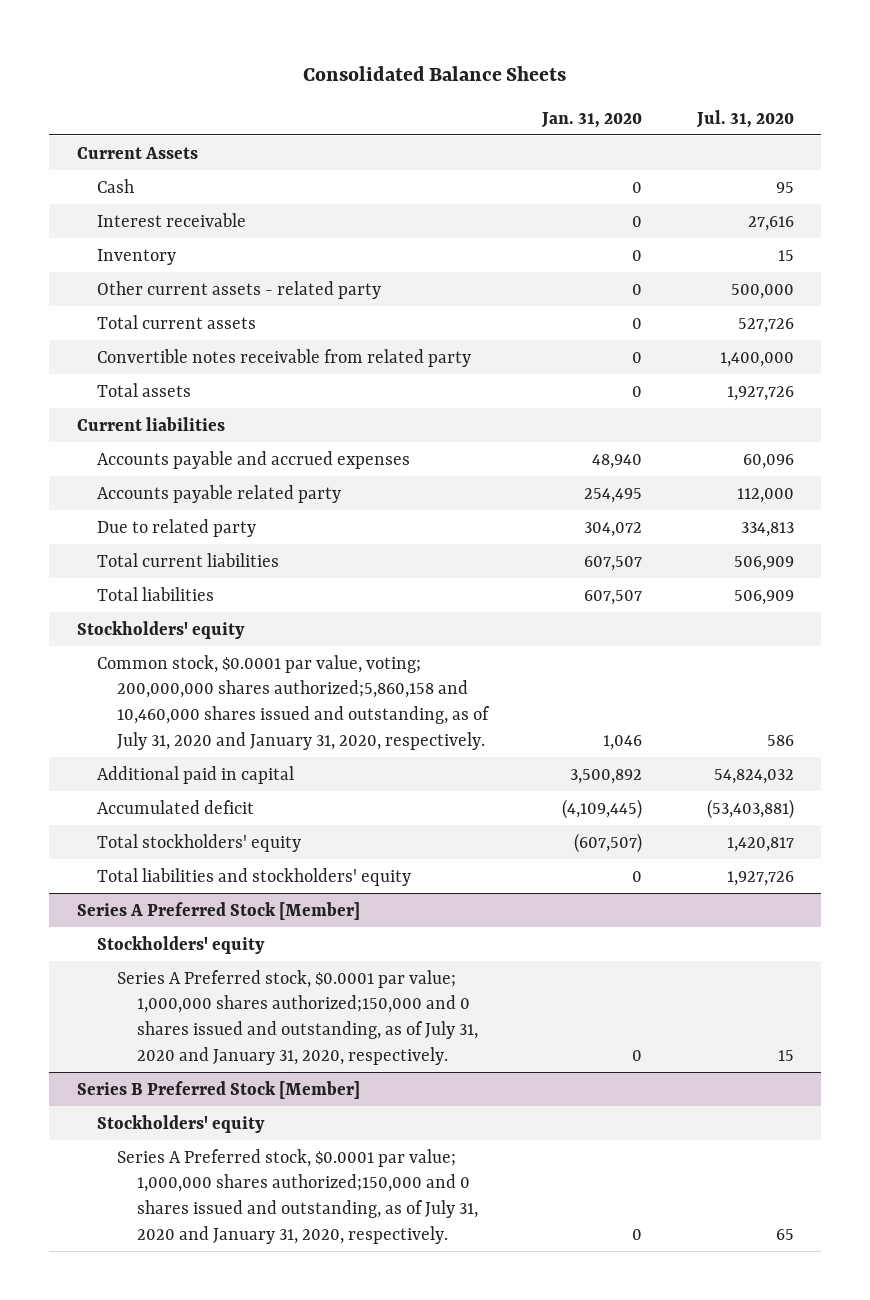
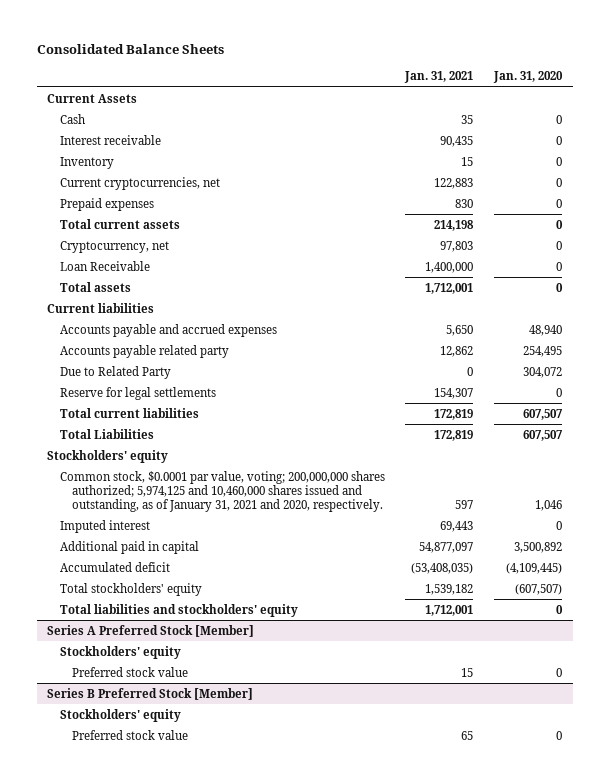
[695,109,794,128] Jul. 31, 2020 -> none
none -> [404,71,474,84] Jan. 31, 2021
[96,280,381,299] Other current assets - related party -> none
none -> [59,176,220,190] Current cryptocurrencies, net
none -> [59,197,154,211] Prepaid expenses
[96,348,471,367] Convertible notes receivable from related party -> none
none -> [59,240,169,253] Cryptocurrency, net
none -> [59,260,150,271] Loan Receivable
[96,518,256,537] Due to related party -> [59,365,171,379] Due to Related Party
none -> [59,386,216,400] Reserve for legal settlements
[96,586,214,601] Total liabilities -> [59,428,154,439] Total Liabilities
[96,654,491,750] Common stock, $0.0001 par value, voting; 200,000,000 shares authorized;5,860,158 and 10,460,000 shares issued and outstanding, as of July 31, 2020 and January 31, 2020, respectively. -> [59,470,385,512] Common stock, $0.0001 par value, voting; 200,000,000 shares authorized; 5,974,125 and 10,460,000 shares issued and outstanding, as of January 31, 2021 and 2020, respectively.
none -> [59,519,150,533] Imputed interest
[117,969,479,1065] Series A Preferred stock, $0.0001 par value; 1,000,000 shares authorized;150,000 and 0 shares issued and outstanding, as of July 31, 2020 and January 31, 2020, respectively. -> [71,666,188,677] Preferred stock value
[117,1148,479,1244] Series A Preferred stock, $0.0001 par value; 1,000,000 shares authorized;150,000 and 0 shares issued and outstanding, as of July 31, 2020 and January 31, 2020, respectively. -> [71,729,188,740] Preferred stock value

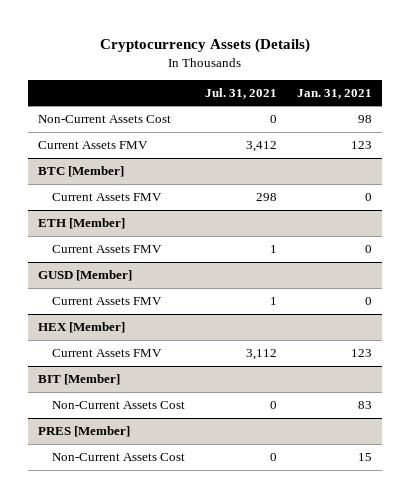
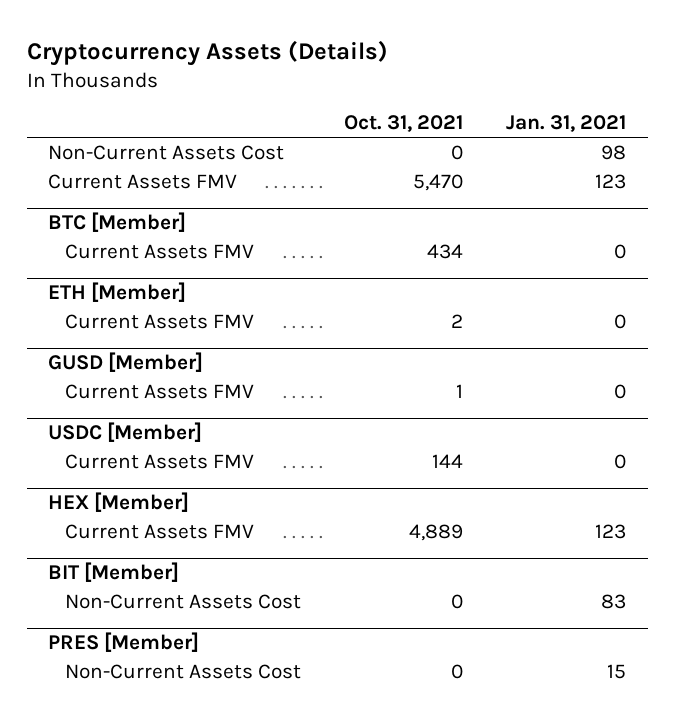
[204,87,277,99] Jul. 31, 2021 -> none
none -> [344,115,464,133] Oct. 31, 2021
none -> [48,422,203,443] USDC [Member]
none -> [65,454,255,470] Current Assets FMV

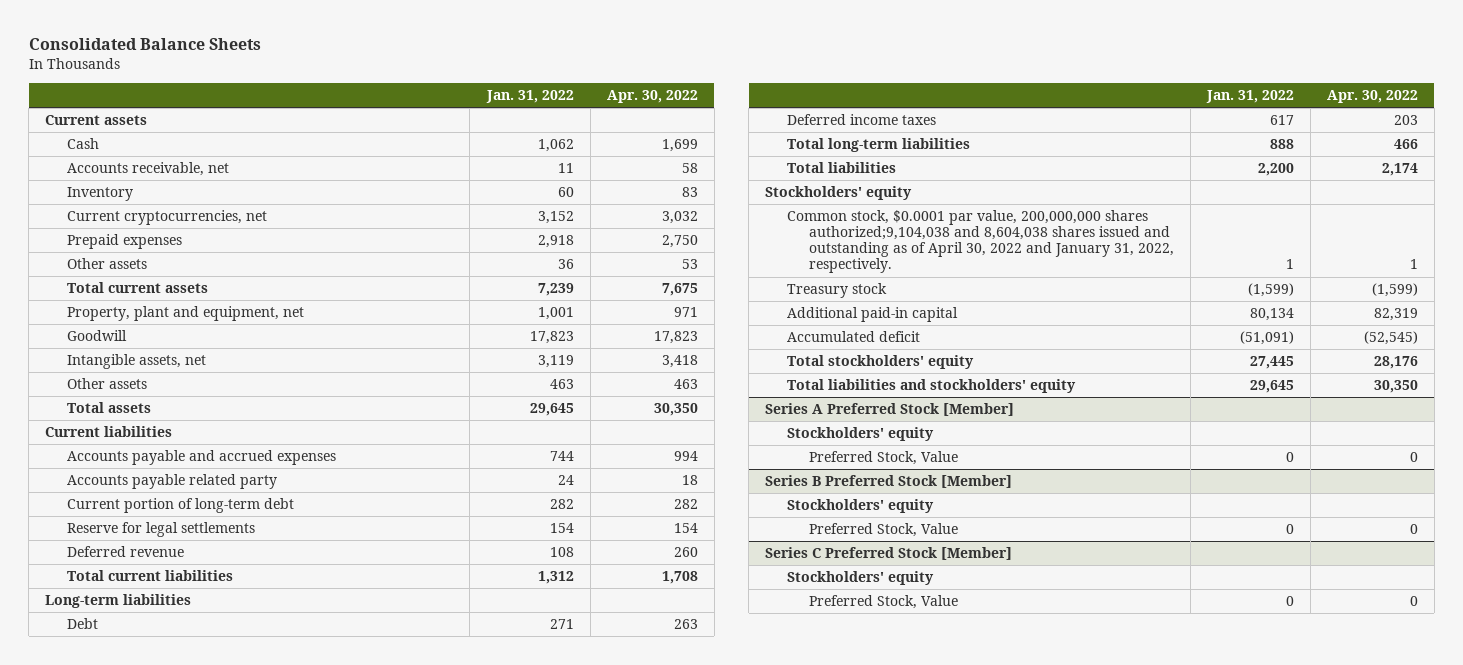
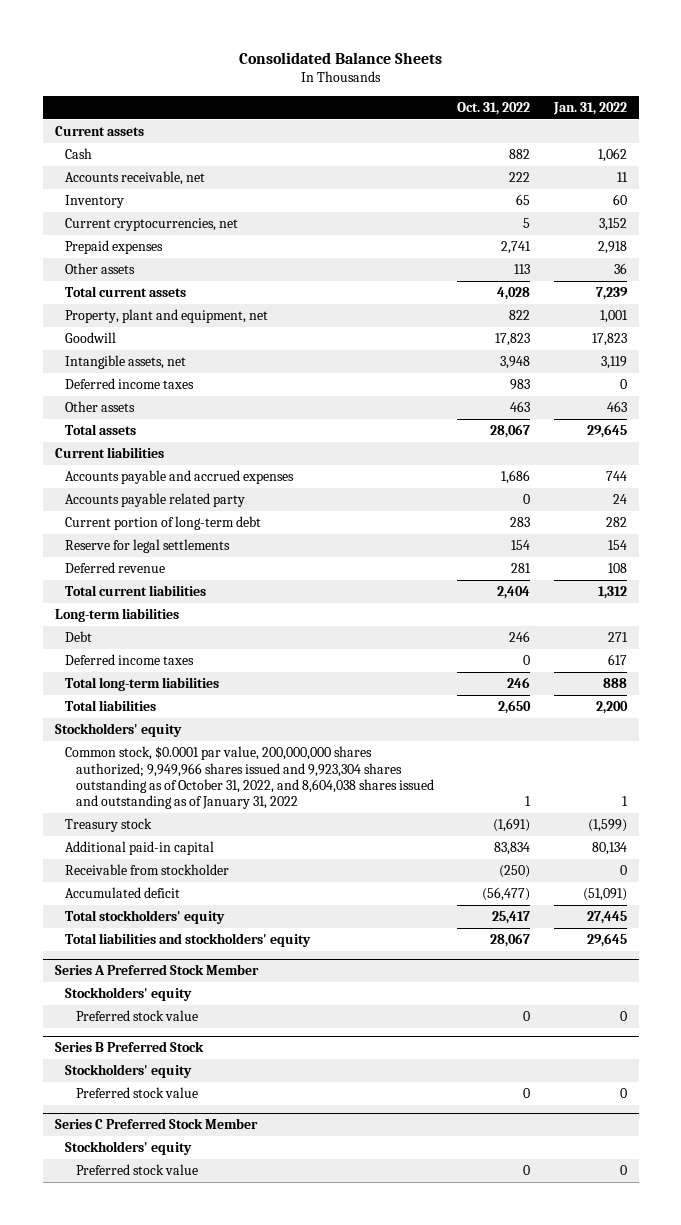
[606,89,698,103] Apr. 30, 2022 -> none
none -> [457,101,531,115] Oct. 31, 2022
none -> [65,378,195,390] Deferred income taxes
[787,210,1174,274] Common stock, $0.0001 par value, 200,000,000 shares authorized;9,104,038 and 8,604,038 shares issued and outstanding as of April 30, 2022 and January 31, 2022, respectively. -> [65,746,434,810] Common stock, $0.0001 par value, 200,000,000 shares authorized; 9,949,966 shares issued and 9,923,304 shares outstanding as of October 31, 2022, and 8,604,038 shares issued and outstanding as of January 31, 2022
none -> [65,864,230,876] Receivable from stockholder
[765,403,1015,417] Series A Preferred Stock [Member] -> [54,964,259,976] Series A Preferred Stock Member
[808,451,958,466] Preferred Stock, Value -> [75,1010,198,1022] Preferred stock value
[765,475,1013,489] Series B Preferred Stock [Member] -> [54,1041,204,1053] Series B Preferred Stock
[808,523,958,538] Preferred Stock, Value -> [75,1087,198,1099] Preferred stock value
[765,547,1013,561] Series C Preferred Stock [Member] -> [54,1118,258,1130] Series C Preferred Stock Member
[808,595,958,610] Preferred Stock, Value -> [75,1164,198,1176] Preferred stock value

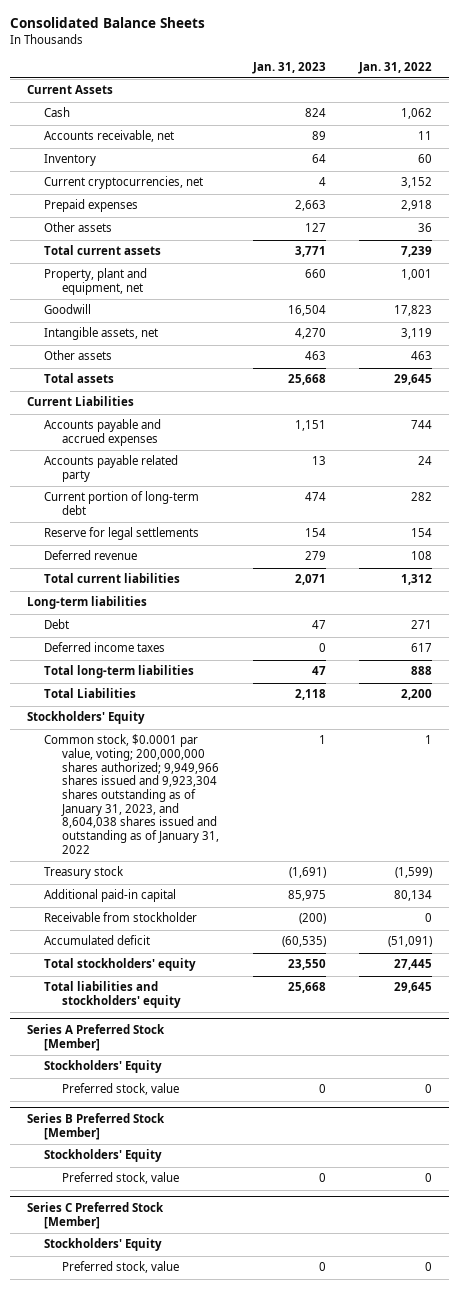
[457,101,531,115] Oct. 31, 2022 -> none
none -> [251,61,326,74] Jan. 31, 2023
[54,126,144,137] Current assets -> [26,85,113,95] Current Assets
[65,378,195,390] Deferred income taxes -> none
[54,447,164,459] Current liabilities -> [26,396,134,407] Current Liabilities
[65,700,157,712] Total liabilities -> [44,688,137,699] Total Liabilities
[54,723,182,738] Stockholders' equity -> [26,711,145,725] Stockholders' Equity
[65,746,434,810] Common stock, $0.0001 par value, 200,000,000 shares authorized; 9,949,966 shares issued and 9,923,304 shares outstanding as of October 31, 2022, and 8,604,038 shares issued and outstanding as of January 31, 2022 -> [44,734,220,854] Common stock, $0.0001 par value, voting; 200,000,000 shares authorized; 9,949,966 shares issued and 9,923,304 shares outstanding as of January 31, 2023, and 8,604,038 shares issued and outstanding as of January 31, 2022
[54,964,259,976] Series A Preferred Stock Member -> [26,1024,165,1051] Series A Preferred Stock [Member]
[65,987,193,1002] Stockholders' equity -> [44,1060,163,1074] Stockholders' Equity
[75,1010,198,1022] Preferred stock value -> [62,1083,180,1096] Preferred stock, value
[54,1041,204,1053] Series B Preferred Stock -> [26,1113,165,1140] Series B Preferred Stock [Member]
[65,1064,193,1079] Stockholders' equity -> [44,1149,163,1163] Stockholders' Equity
[75,1087,198,1099] Preferred stock value -> [62,1172,180,1185] Preferred stock, value
[54,1118,258,1130] Series C Preferred Stock Member -> [26,1202,164,1229] Series C Preferred Stock [Member]
[65,1141,193,1156] Stockholders' equity -> [44,1238,163,1252] Stockholders' Equity
[75,1164,198,1176] Preferred stock value -> [62,1261,180,1274] Preferred stock, value

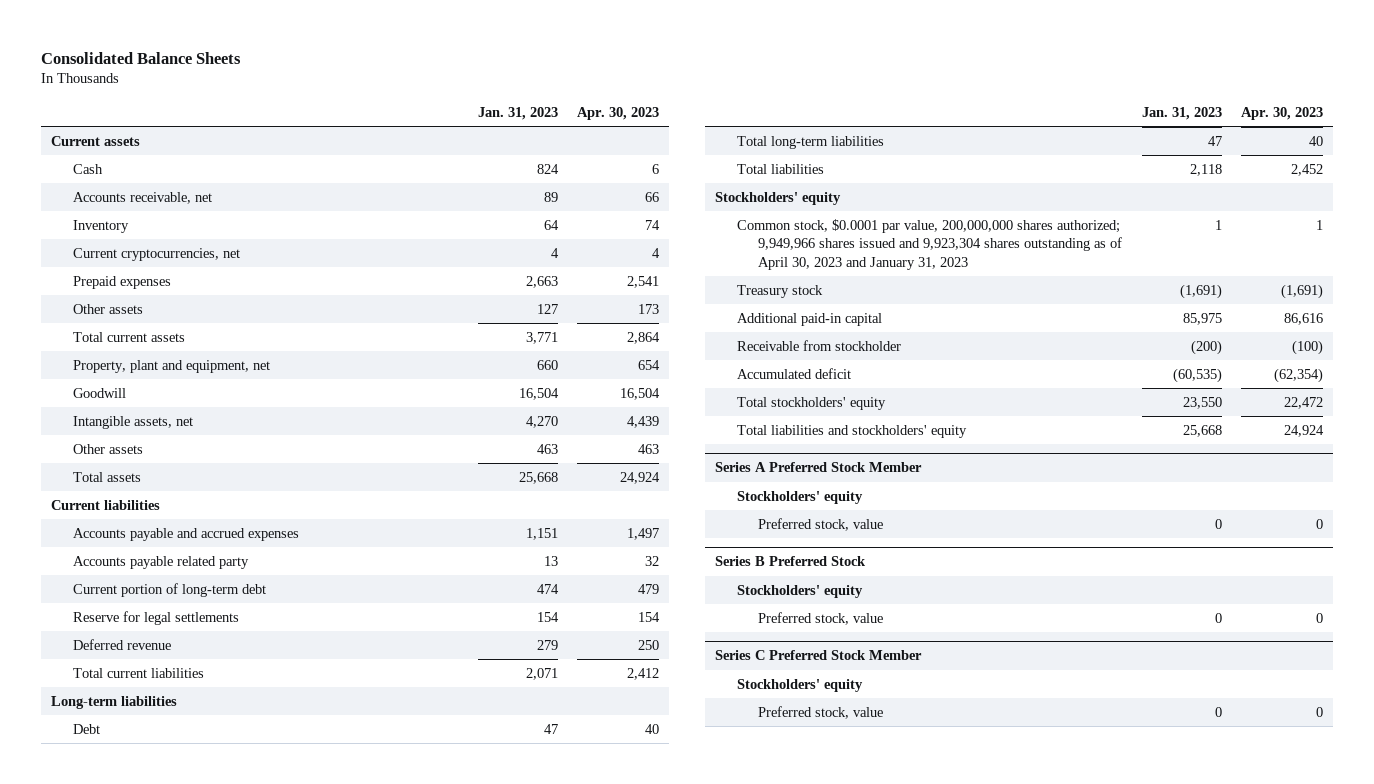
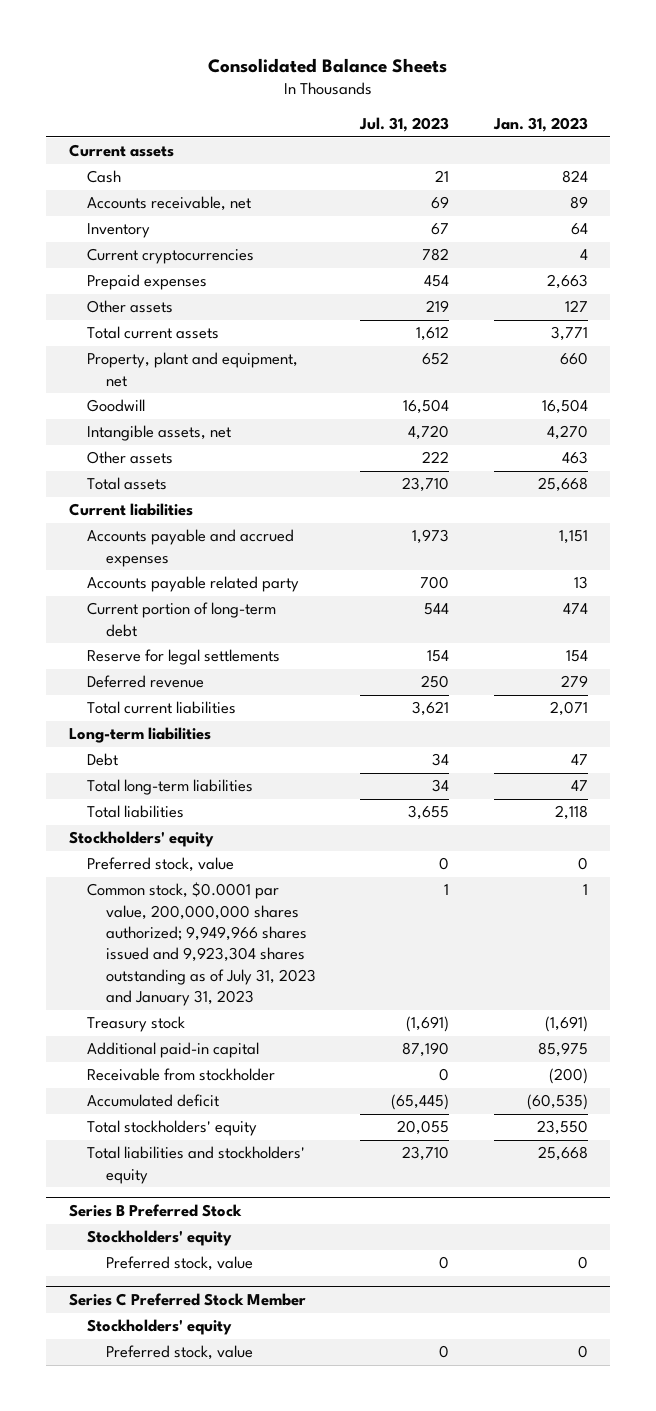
[577,106,660,120] Apr. 30, 2023 -> none
none -> [359,117,450,133] Jul. 31, 2023
[72,247,240,261] Current cryptocurrencies, net -> [87,248,255,265] Current cryptocurrencies
none -> [87,857,235,873] Preferred stock, value
[736,218,1123,271] Common stock, $0.0001 par value, 200,000,000 shares authorized; 9,949,966 shares issued and 9,923,304 shares outstanding as of April 30, 2023 and January 31, 2023 -> [87,882,317,1006] Common stock, $0.0001 par value, 200,000,000 shares authorized; 9,949,966 shares issued and 9,923,304 shares outstanding as of July 31, 2023 and January 31, 2023
[715,462,923,473] Series A Preferred Stock Member -> none
[736,490,863,504] Stockholders' equity -> none
[758,517,884,531] Preferred stock, value -> none

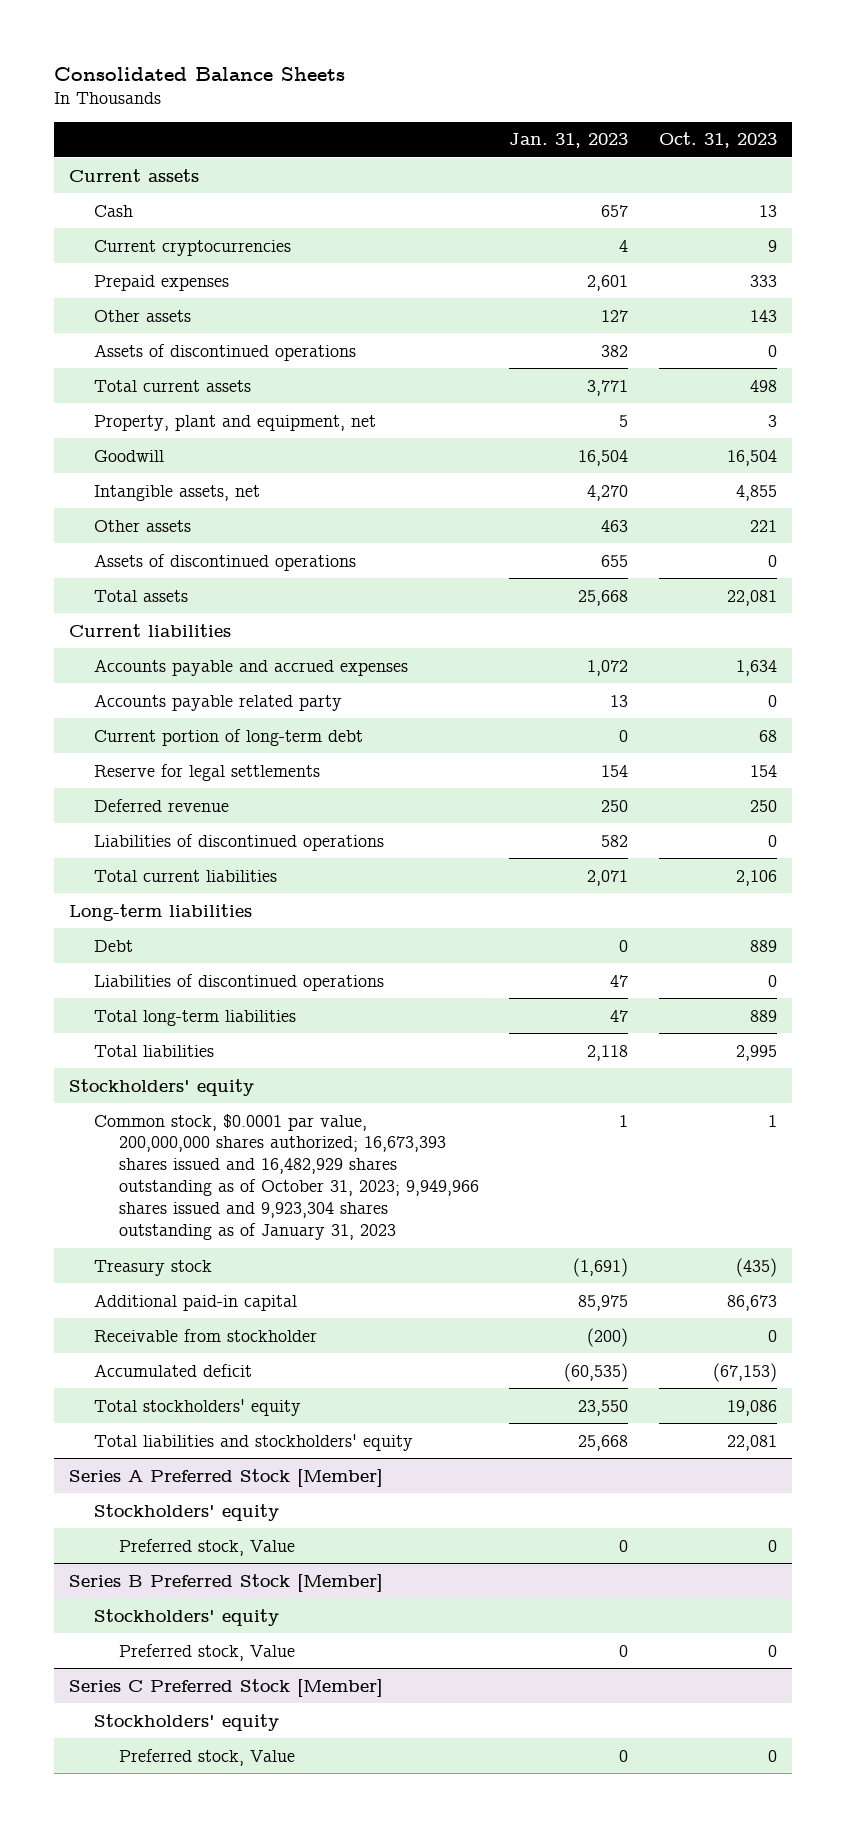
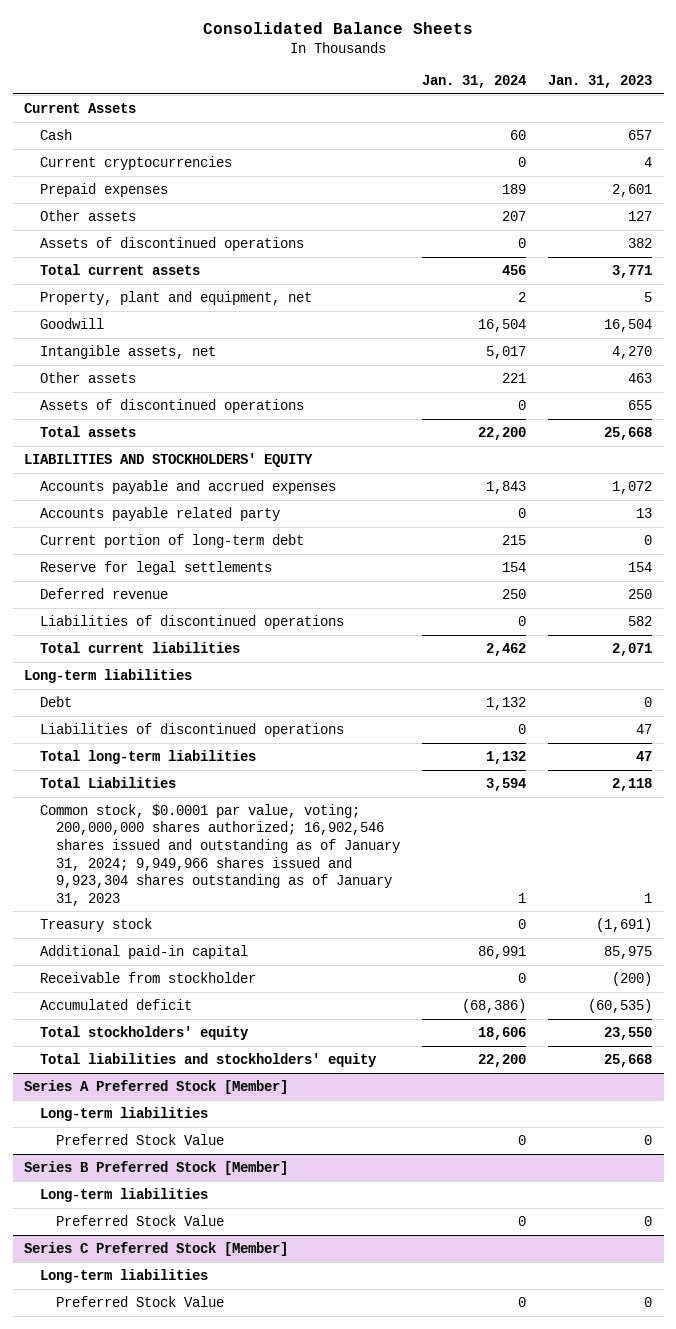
[658,132,777,149] Oct. 31, 2023 -> none
none -> [421,74,526,88] Jan. 31, 2024
[68,168,199,182] Current assets -> [23,102,136,113] Current Assets
[68,623,231,637] Current liabilities -> none
none -> [23,452,313,467] LIABILITIES AND STOCKHOLDERS' EQUITY
[68,1078,254,1096] Stockholders' equity -> none
[93,1044,214,1057] Total liabilities -> [39,776,176,788] Total Liabilities
[93,1113,479,1240] Common stock, $0.0001 par value, 200,000,000 shares authorized; 16,673,393 shares issued and 16,482,929 shares outstanding as of October 31, 2023; 9,949,966 shares issued and 9,923,304 shares outstanding as of January 31, 2023 -> [39,803,400,906] Common stock, $0.0001 par value, voting; 200,000,000 shares authorized; 16,902,546 shares issued and outstanding as of January 31, 2024; 9,949,966 shares issued and 9,923,304 shares outstanding as of January 31, 2023
[93,1503,279,1521] Stockholders' equity -> none
none -> [39,1106,208,1121] Long-term liabilities
[118,1538,295,1556] Preferred stock, Value -> [55,1133,224,1145] Preferred Stock Value
[93,1608,279,1626] Stockholders' equity -> none
none -> [39,1187,208,1202] Long-term liabilities
[118,1643,295,1661] Preferred stock, Value -> [55,1214,224,1226] Preferred Stock Value
[93,1713,279,1731] Stockholders' equity -> none
none -> [39,1268,208,1283] Long-term liabilities
[118,1748,295,1766] Preferred stock, Value -> [55,1295,224,1307] Preferred Stock Value

